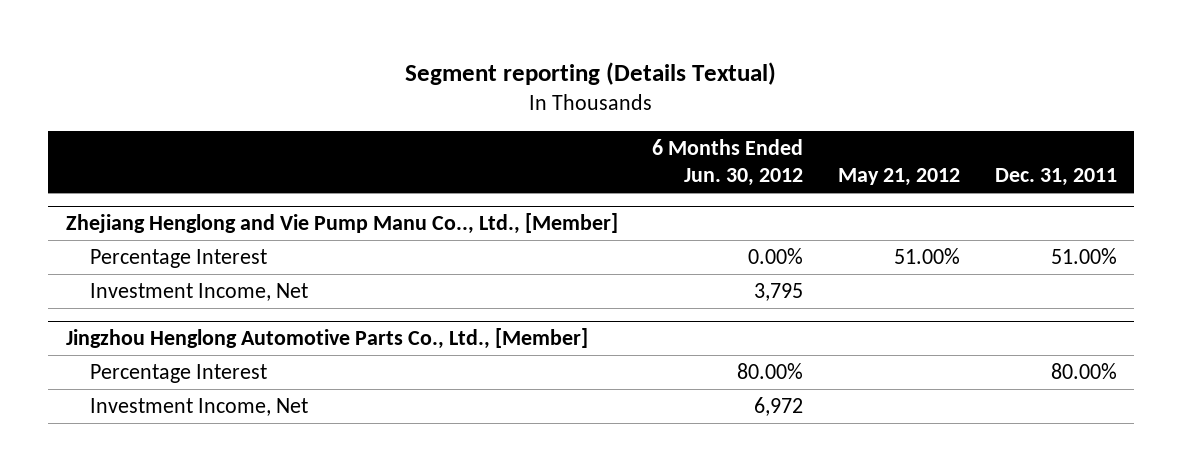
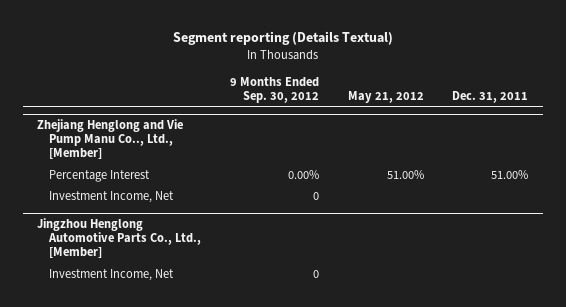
[652,139,804,187] 6 Months Ended Jun. 30, 2012 -> none
none -> [229,76,319,103] 9 Months Ended Sep. 30, 2012
[90,363,268,383] Percentage Interest -> none

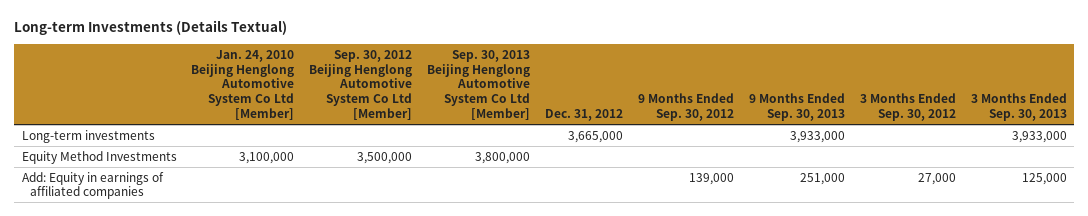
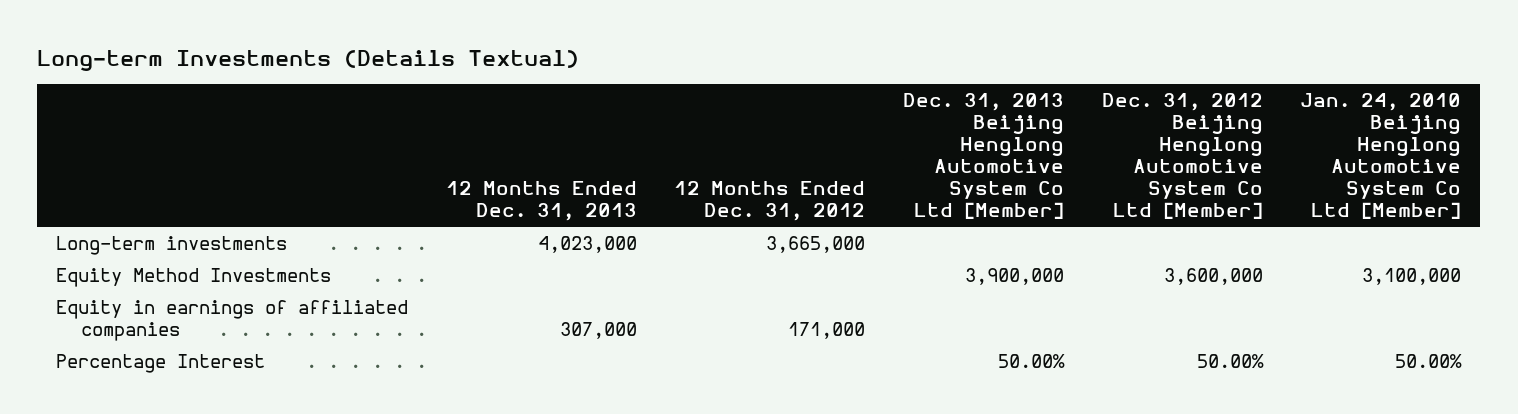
[309,49,413,121] Sep. 30, 2012 Beijing Henglong Automotive System Co Ltd [Member] -> none
[427,49,531,121] Sep. 30, 2013 Beijing Henglong Automotive System Co Ltd [Member] -> none
[545,109,624,122] Dec. 31, 2012 -> none
[638,93,735,122] 9 Months Ended Sep. 30, 2012 -> none
[748,93,845,122] 9 Months Ended Sep. 30, 2013 -> none
[859,93,956,122] 3 Months Ended Sep. 30, 2012 -> none
[970,93,1067,122] 3 Months Ended Sep. 30, 2013 -> none
none -> [445,181,637,222] 12 Months Ended Dec. 31, 2013
none -> [674,181,866,222] 12 Months Ended Dec. 31, 2012
none -> [903,93,1065,220] Dec. 31, 2013 Beijing Henglong Automotive System Co Ltd [Member]
none -> [1101,93,1263,220] Dec. 31, 2012 Beijing Henglong Automotive System Co Ltd [Member]
[21,171,164,200] Add: Equity in earnings of affiliated companies -> [56,300,409,342] Equity in earnings of affiliated companies
none -> [56,354,266,374] Percentage Interest

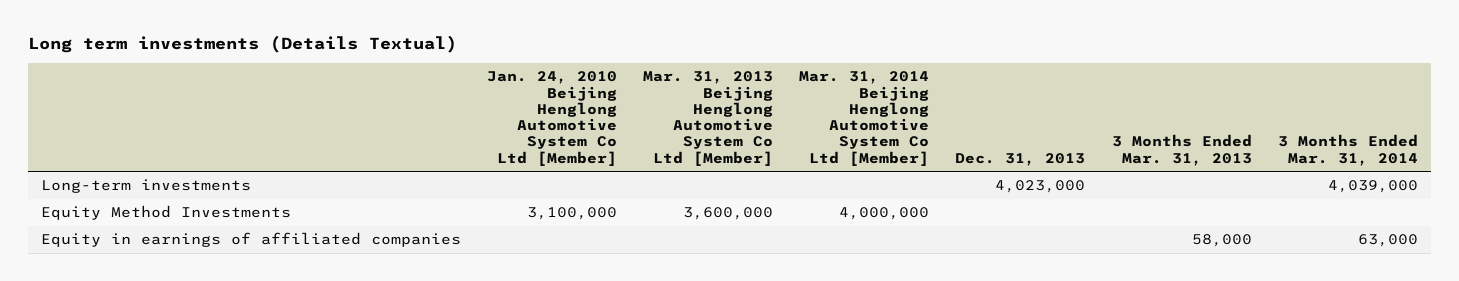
[37,49,580,71] Long-term Investments (Details Textual) -> [27,35,457,54] Long term investments (Details Textual)
[445,181,637,222] 12 Months Ended Dec. 31, 2013 -> none
[674,181,866,222] 12 Months Ended Dec. 31, 2012 -> none
[903,93,1065,220] Dec. 31, 2013 Beijing Henglong Automotive System Co Ltd [Member] -> none
[1101,93,1263,220] Dec. 31, 2012 Beijing Henglong Automotive System Co Ltd [Member] -> none
none -> [643,71,774,166] Mar. 31, 2013 Beijing Henglong Automotive System Co Ltd [Member]
none -> [799,71,930,166] Mar. 31, 2014 Beijing Henglong Automotive System Co Ltd [Member]
none -> [955,152,1086,166] Dec. 31, 2013
none -> [1111,134,1252,166] 3 Months Ended Mar. 31, 2013
none -> [1277,134,1418,166] 3 Months Ended Mar. 31, 2014
[56,354,266,374] Percentage Interest -> none

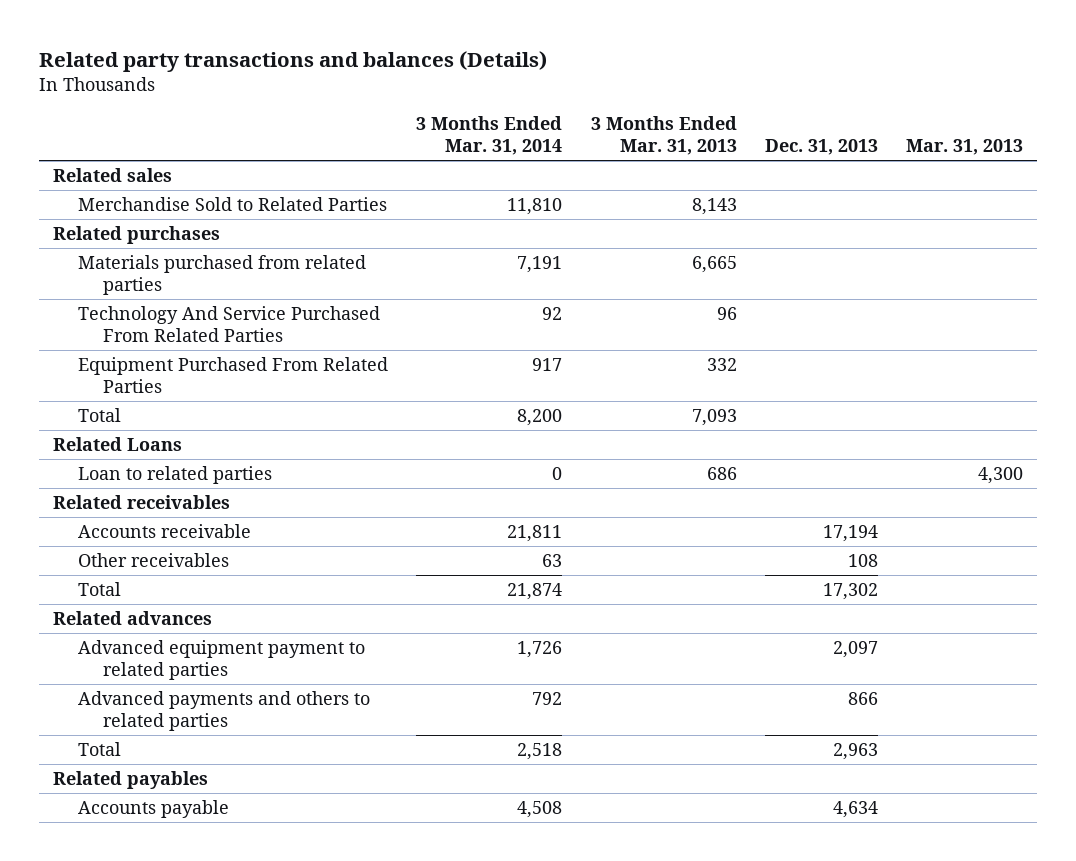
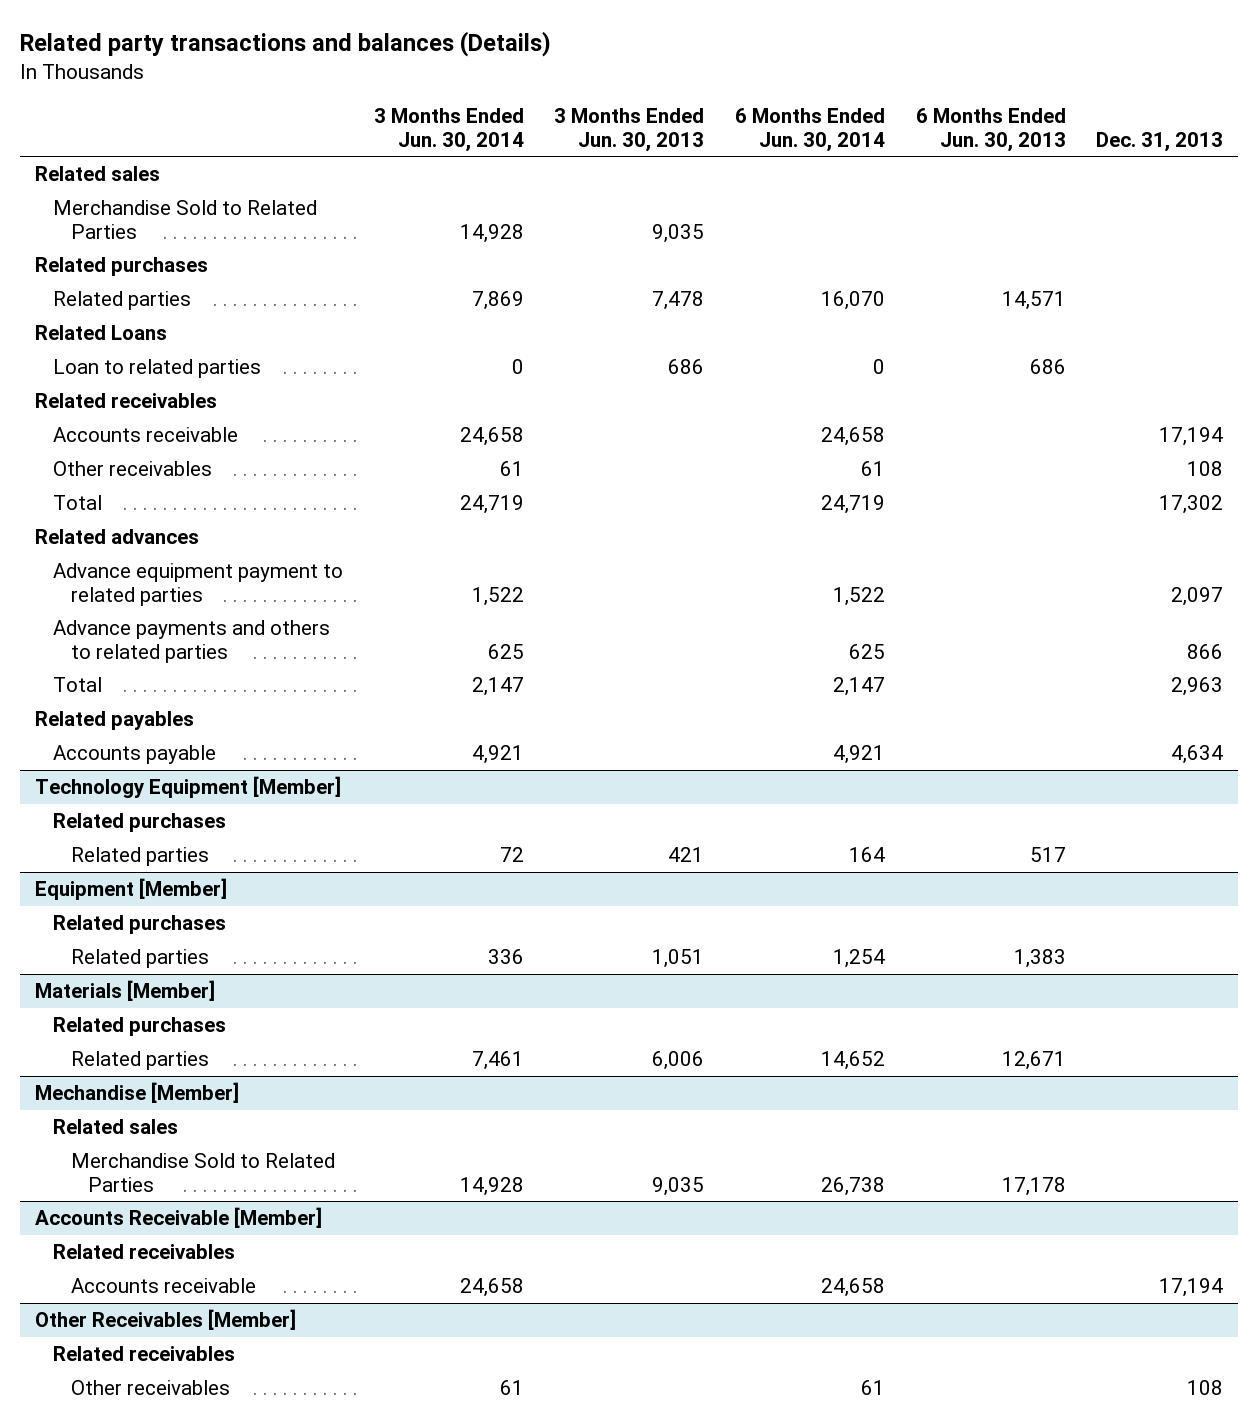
[416,115,563,156] 3 Months Ended Mar. 31, 2014 -> none
[590,115,737,156] 3 Months Ended Mar. 31, 2013 -> none
[906,139,1024,156] Mar. 31, 2013 -> none
none -> [373,108,524,152] 3 Months Ended Jun. 30, 2014
none -> [554,108,705,152] 3 Months Ended Jun. 30, 2013
none -> [734,108,885,152] 6 Months Ended Jun. 30, 2014
none -> [915,108,1066,152] 6 Months Ended Jun. 30, 2013
[77,305,380,343] Technology And Service Purchased From Related Parties -> none
[77,356,388,394] Equipment Purchased From Related Parties -> none
[77,407,121,422] Total -> none
[77,254,366,296] Materials purchased from related parties -> [52,291,191,311] Related parties
[77,639,365,681] Advanced equipment payment to related parties -> [52,563,343,606] Advance equipment payment to related parties
[77,690,370,732] Advanced payments and others to related parties -> [52,620,330,663] Advance payments and others to related parties
none -> [35,776,342,799] Technology Equipment [Member]
none -> [52,813,226,833] Related purchases
none -> [70,847,209,867] Related parties
none -> [35,878,228,901] Equipment [Member]
none -> [52,915,226,935] Related purchases
none -> [70,949,209,969] Related parties
none -> [35,980,216,1002] Materials [Member]
none -> [52,1017,226,1037] Related purchases
none -> [70,1051,209,1071] Related parties
none -> [35,1082,240,1104] Mechandise [Member]
none -> [52,1119,178,1135] Related sales
none -> [70,1153,335,1192] Merchandise Sold to Related Parties
none -> [35,1207,323,1229] Accounts Receivable [Member]
none -> [52,1244,235,1260] Related receivables
none -> [70,1278,256,1294] Accounts receivable
none -> [35,1309,297,1331] Other Receivables [Member]
none -> [52,1346,235,1362] Related receivables
none -> [70,1380,230,1396] Other receivables

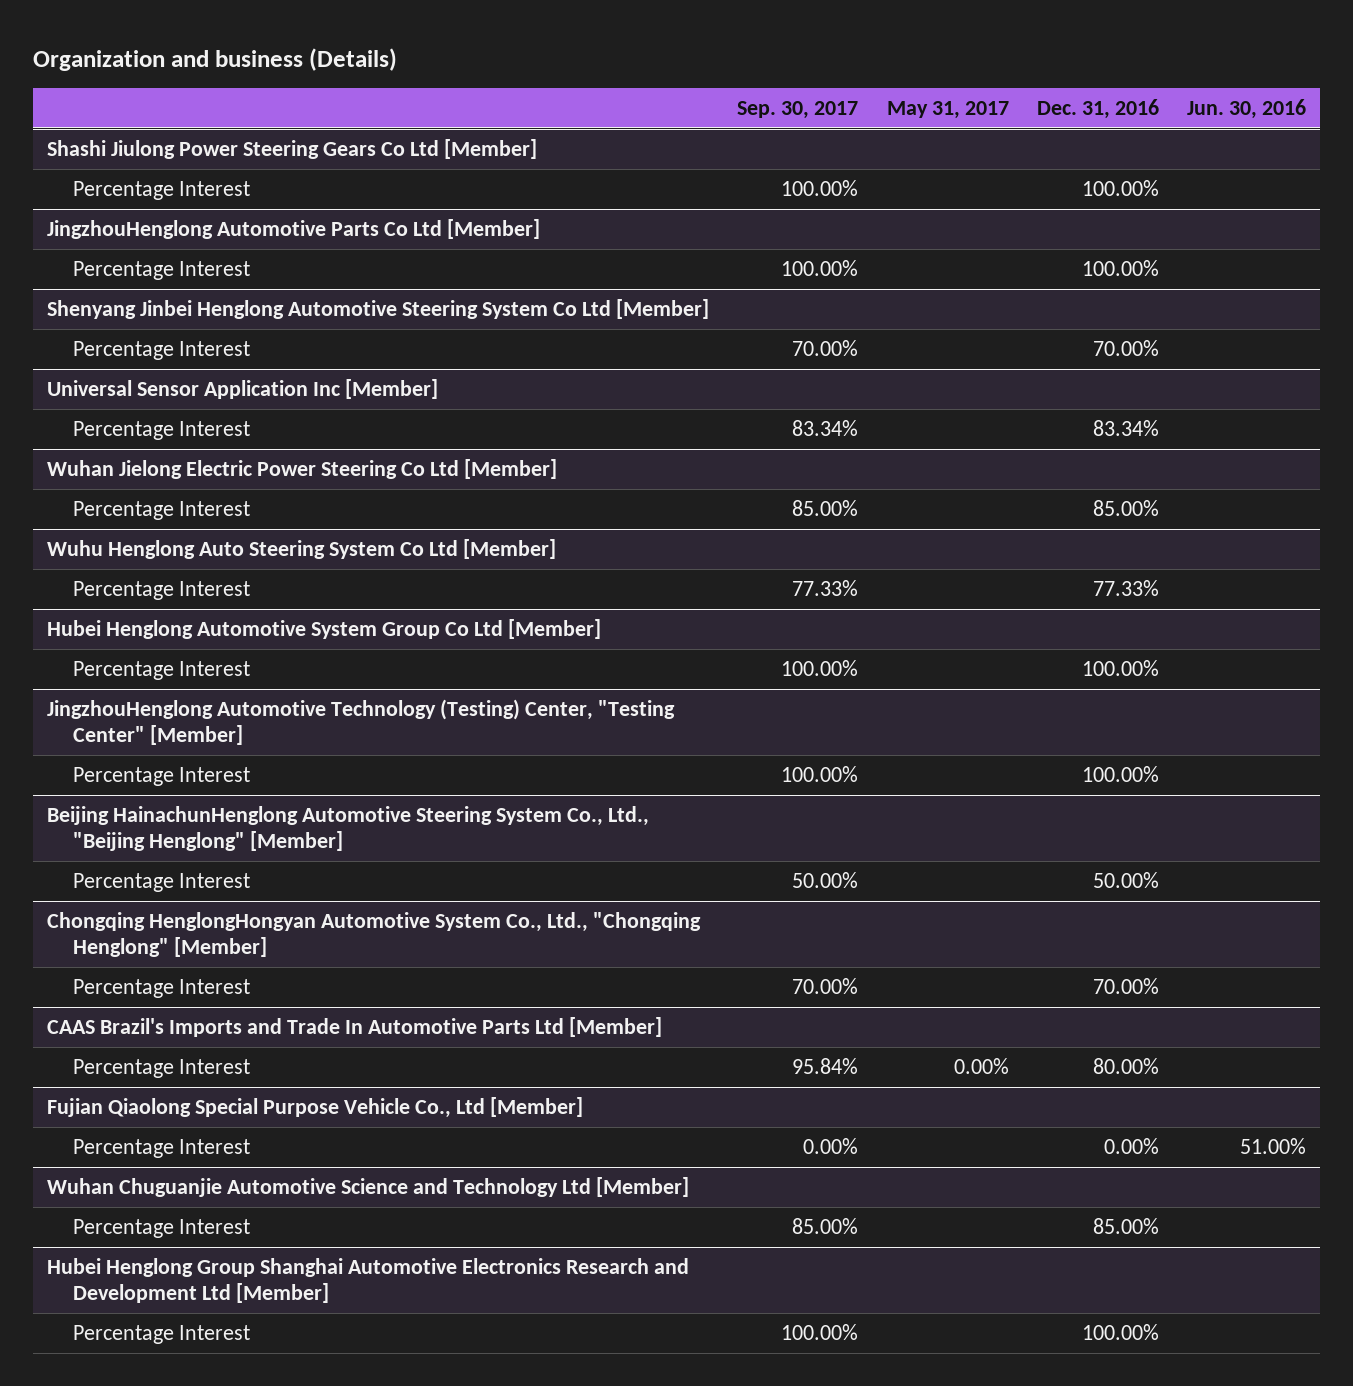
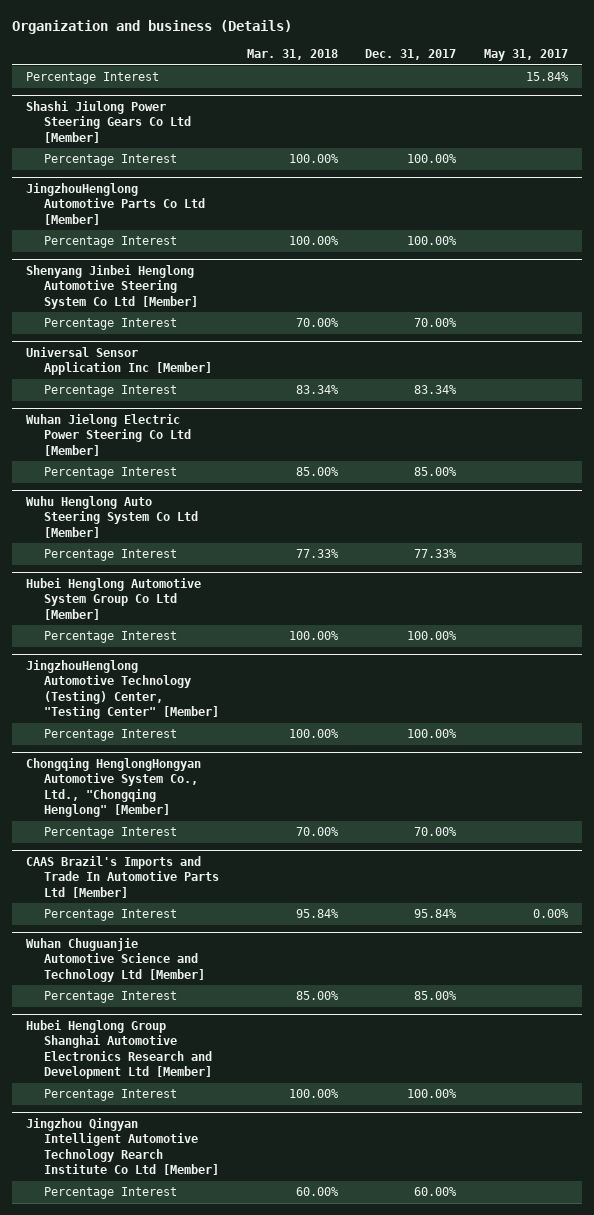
[737,101,859,120] Sep. 30, 2017 -> none
[1036,99,1159,120] Dec. 31, 2016 -> none
[1186,99,1306,120] Jun. 30, 2016 -> none
none -> [246,49,338,61] Mar. 31, 2018
none -> [365,49,457,61] Dec. 31, 2017
none -> [26,72,160,85] Percentage Interest
[47,805,650,852] Beijing HainachunHenglong Automotive Steering System Co., Ltd., "Beijing Henglong" [Member] -> none
[72,872,250,892] Percentage Interest -> none
[47,1096,584,1118] Fujian Qiaolong Special Purpose Vehicle Co., Ltd [Member] -> none
[72,1138,250,1158] Percentage Interest -> none
none -> [26,1118,220,1176] Jingzhou Qingyan Intelligent Automotive Technology Rearch Institute Co Ltd [Member]
none -> [44,1187,178,1200] Percentage Interest

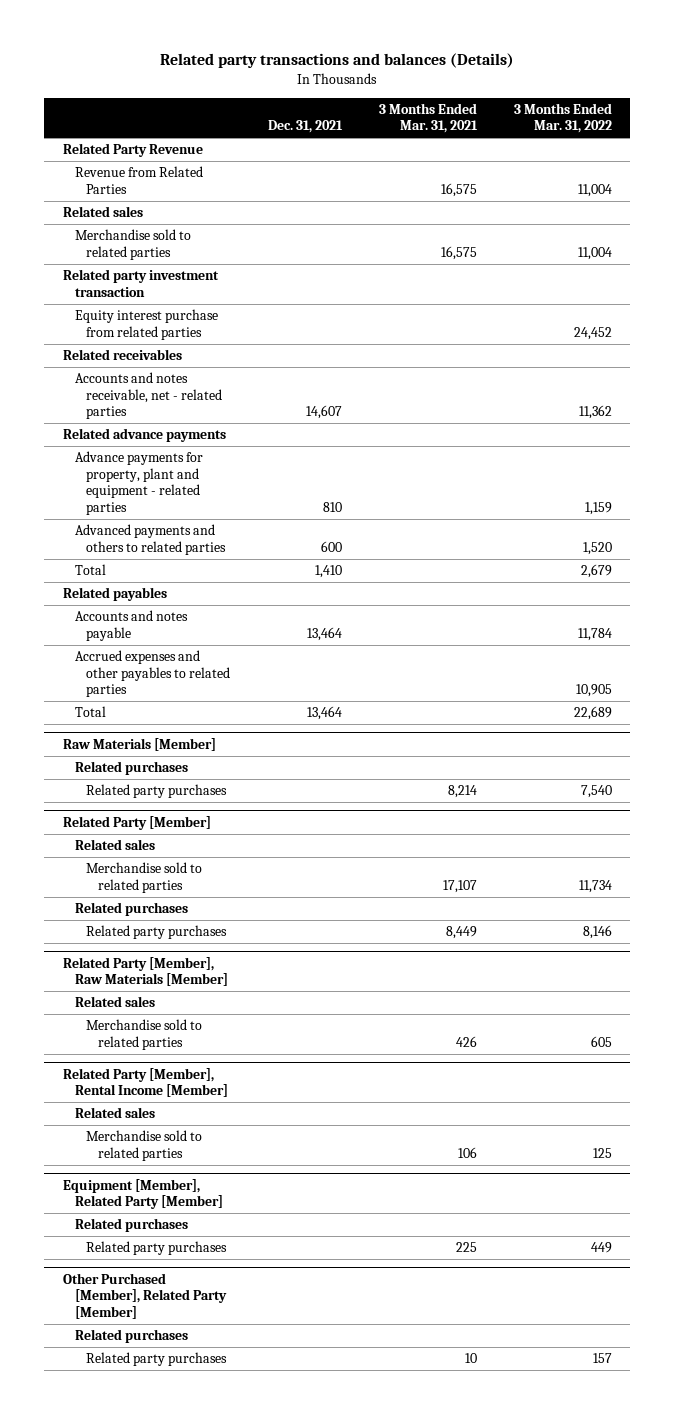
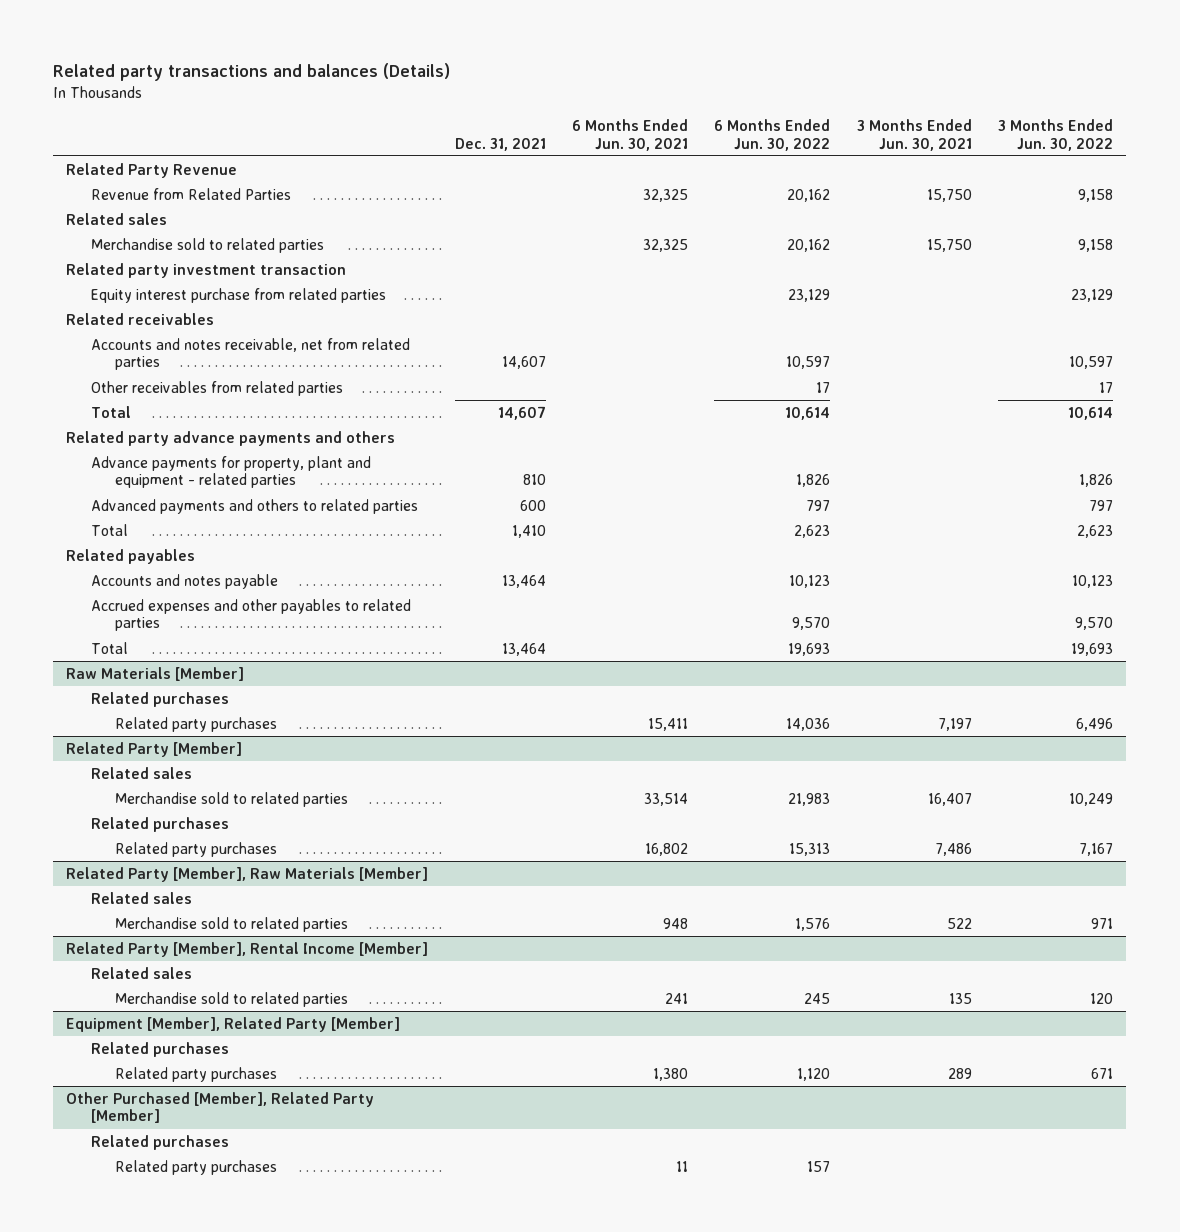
[378,102,478,134] 3 Months Ended Mar. 31, 2021 -> none
[513,102,612,134] 3 Months Ended Mar. 31, 2022 -> none
none -> [572,118,689,151] 6 Months Ended Jun. 30, 2021
none -> [714,118,831,151] 6 Months Ended Jun. 30, 2022
none -> [856,118,972,151] 3 Months Ended Jun. 30, 2021
none -> [998,118,1114,151] 3 Months Ended Jun. 30, 2022
[74,372,223,420] Accounts and notes receivable, net - related parties -> [90,337,410,371] Accounts and notes receivable, net from related parties
none -> [90,380,343,396] Other receivables from related parties
none -> [90,405,131,418] Total
[62,428,226,443] Related advance payments -> [66,430,396,446] Related party advance payments and others

